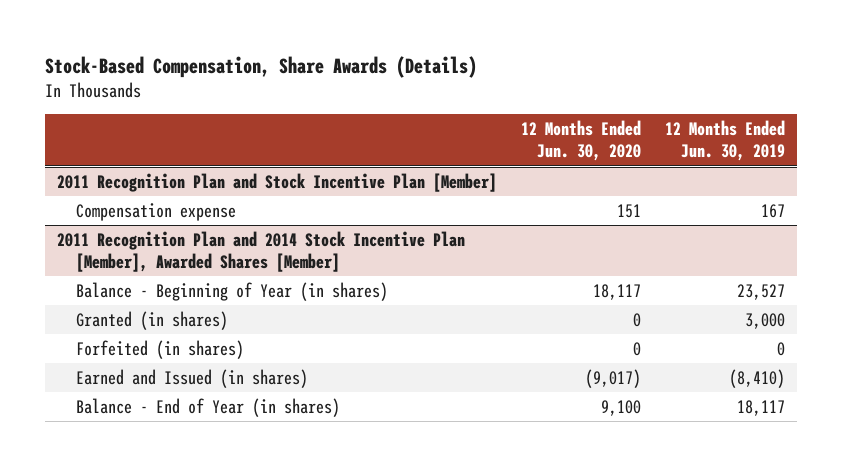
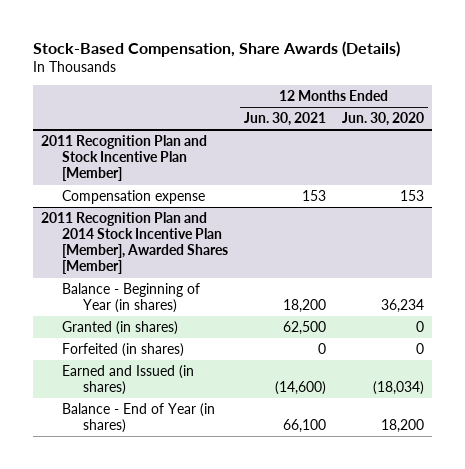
[665,120,786,162] 12 Months Ended Jun. 30, 2019 -> none
none -> [243,111,326,126] Jun. 30, 2021
[617,203,642,218] 151 -> [399,189,424,201] 153
[593,283,642,300] 18,117 -> [380,299,424,314] 36,234
[585,368,642,388] (9,017) -> [372,381,424,396] (18,034)
[601,399,642,416] 9,100 -> [380,419,424,434] 18,200

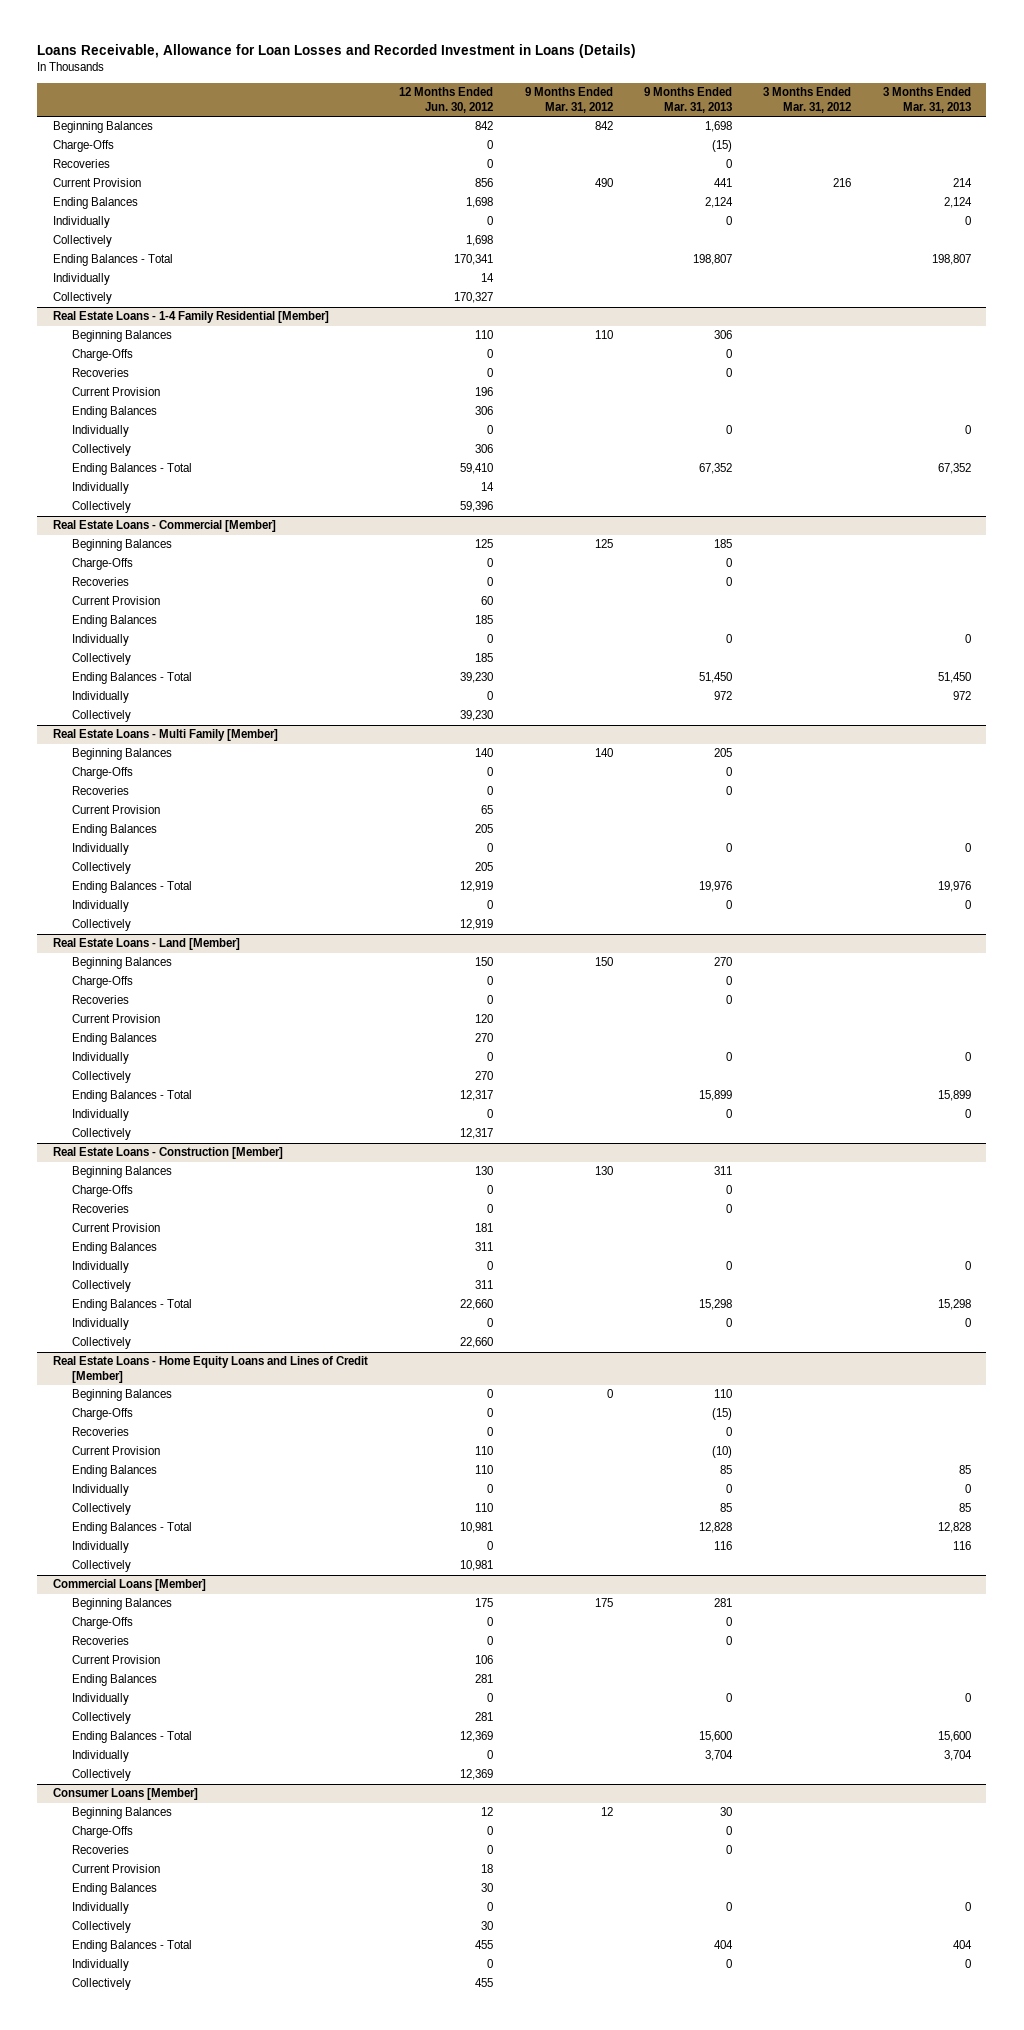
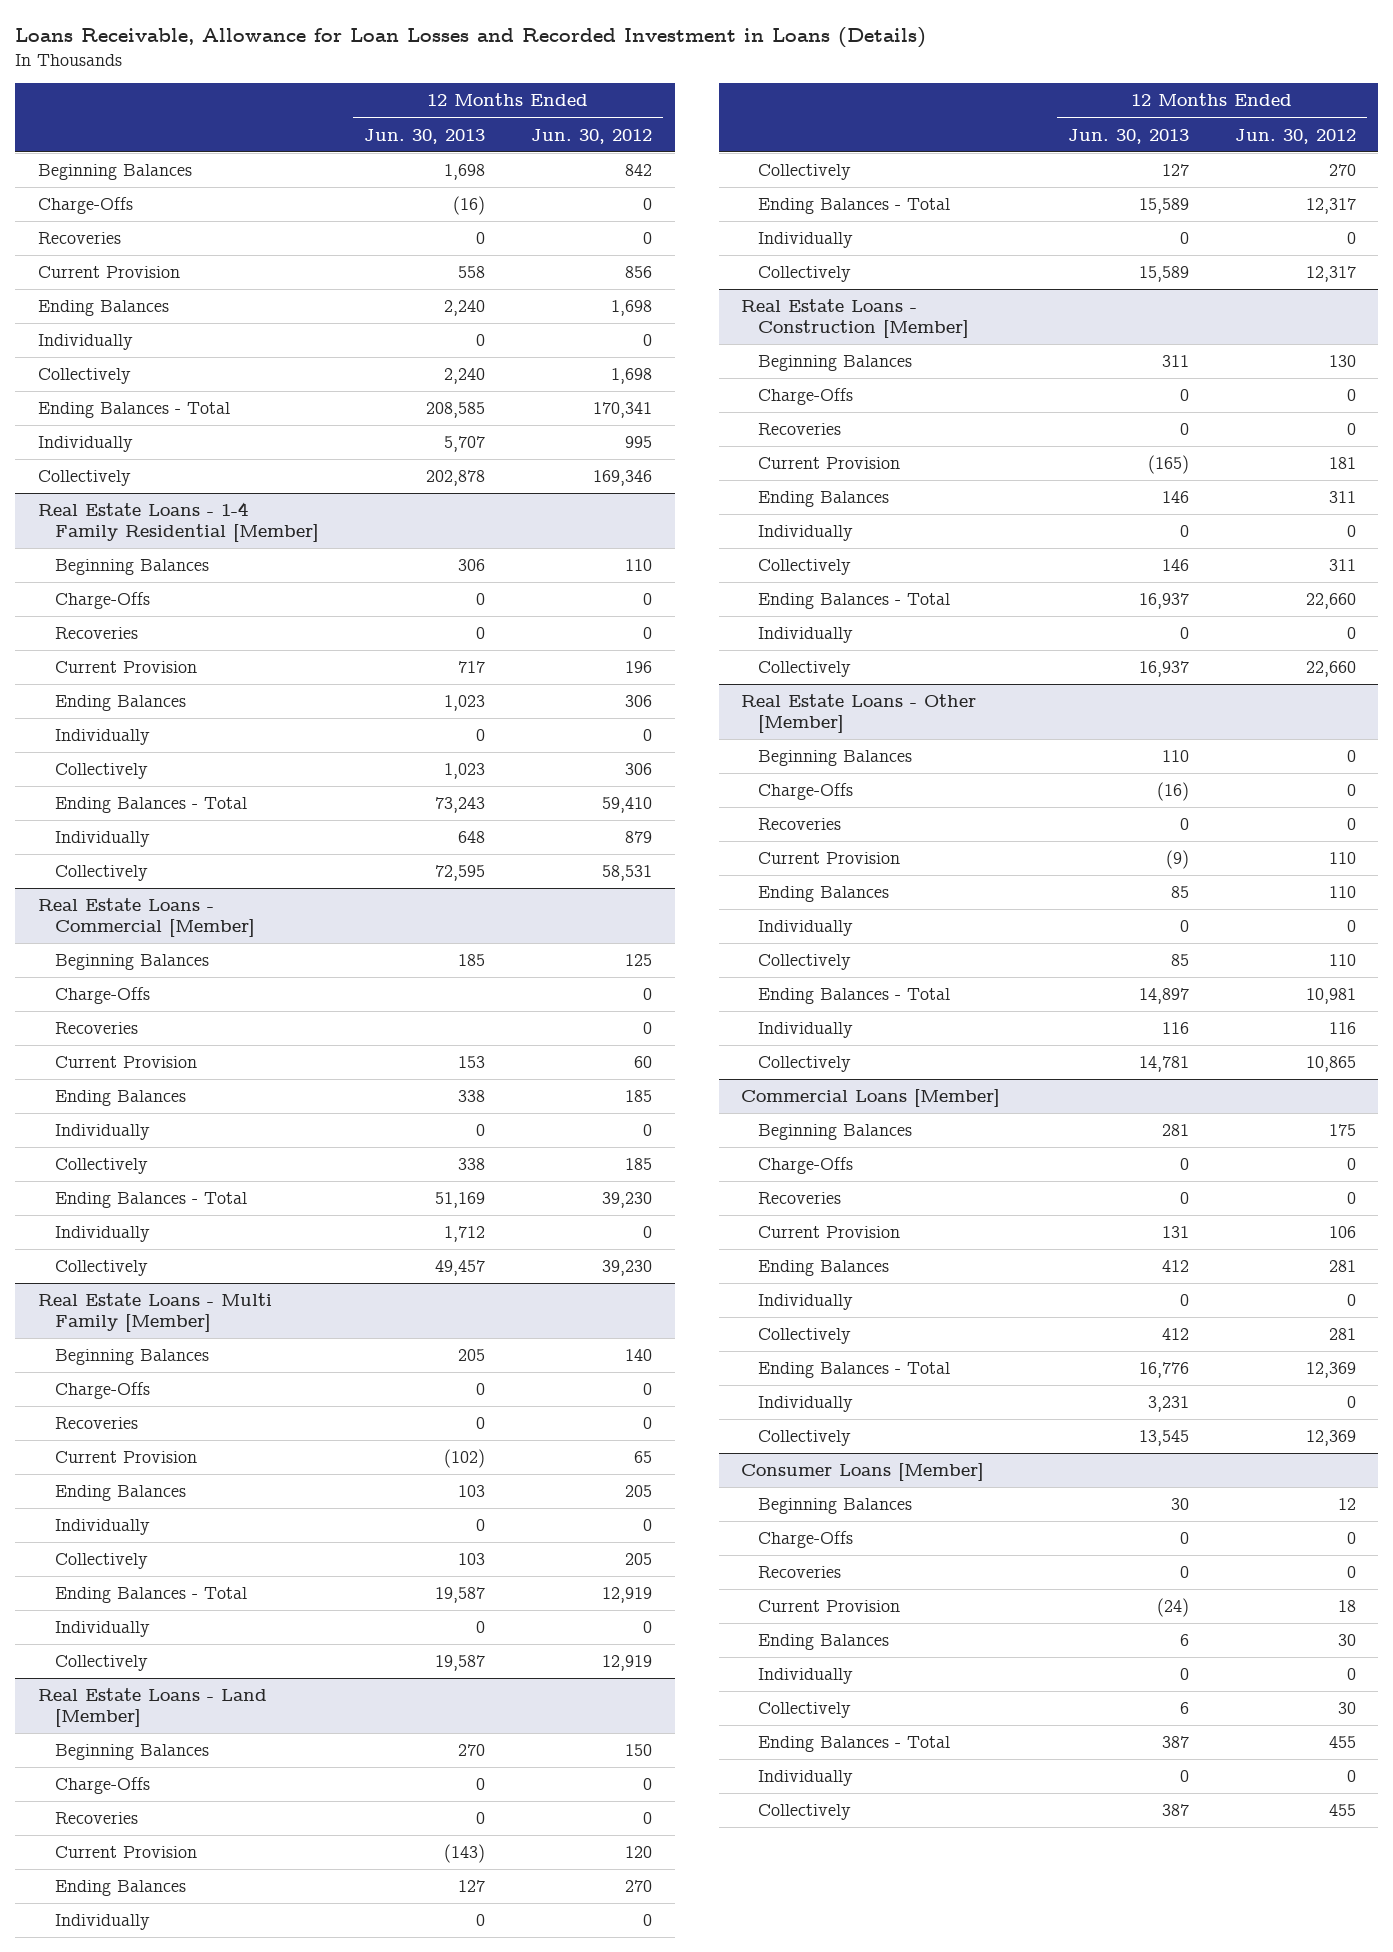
[524,87,613,113] 9 Months Ended Mar. 31, 2012 -> none
[644,87,733,113] 9 Months Ended Mar. 31, 2013 -> none
[763,87,852,113] 3 Months Ended Mar. 31, 2012 -> none
[882,87,971,113] 3 Months Ended Mar. 31, 2013 -> none
none -> [364,128,486,144] Jun. 30, 2013
[481,273,495,283] 14 -> [625,436,653,449] 995
[454,292,494,304] 170,327 -> [593,470,653,487] 169,346
[481,482,495,492] 14 -> [625,831,653,844] 879
[460,501,494,513] 59,396 -> [602,865,653,882] 58,531
[52,1356,368,1384] Real Estate Loans - Home Equity Loans and Lines of Credit [Member] -> none
none -> [741,694,977,733] Real Estate Loans - Other [Member]
[487,1541,494,1551] 0 -> [1328,1022,1356,1035] 116
[460,1560,494,1572] 10,981 -> [1305,1056,1356,1073] 10,865

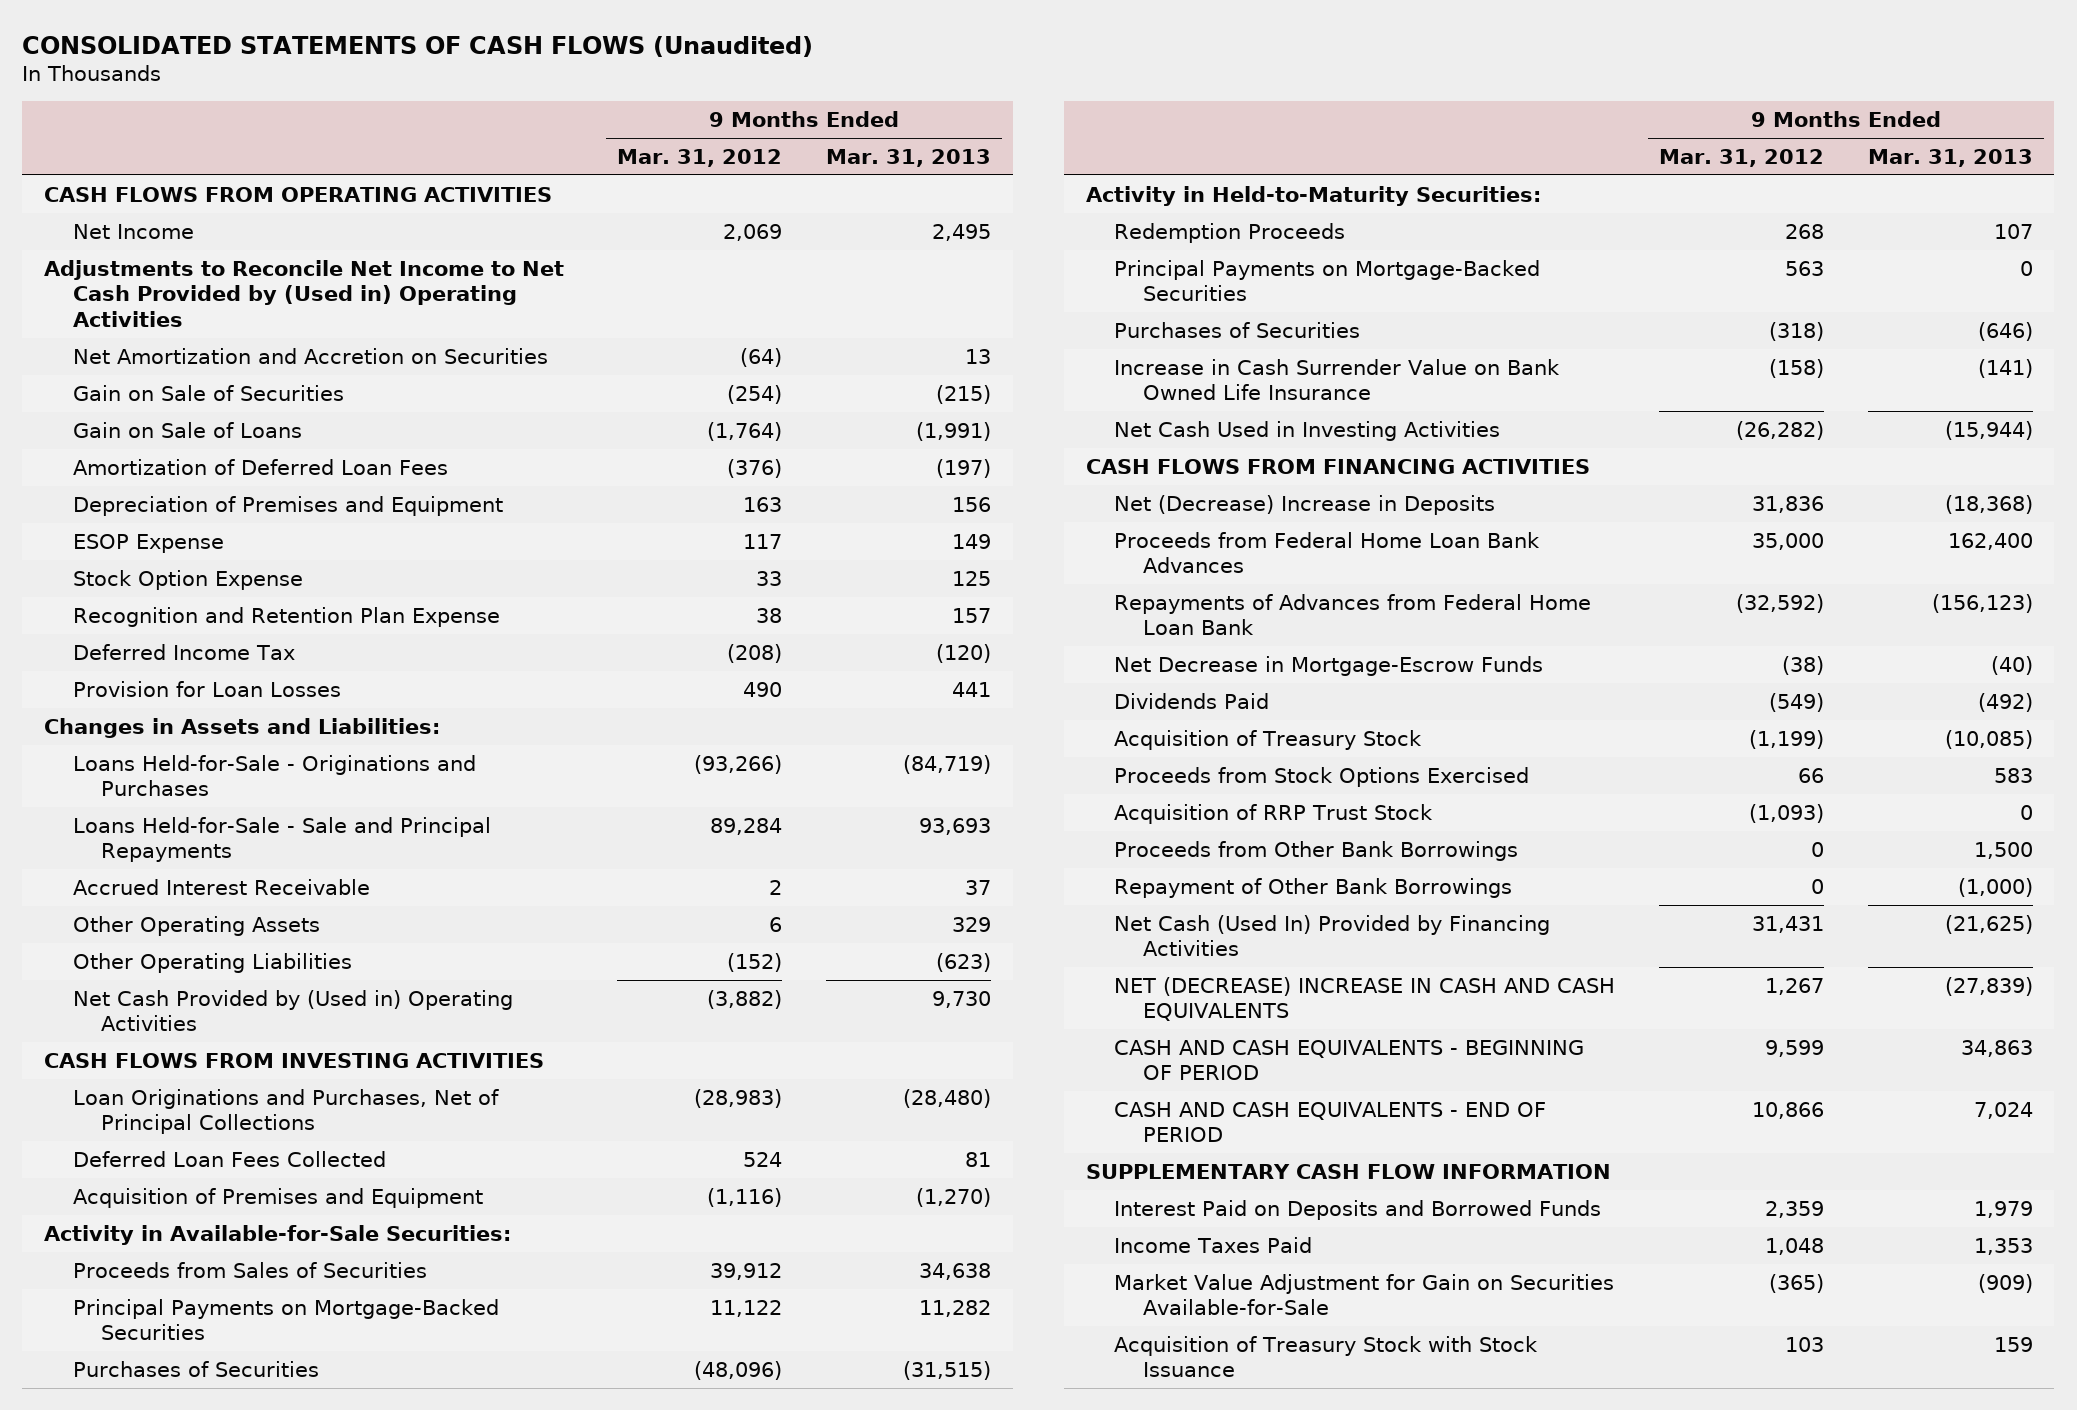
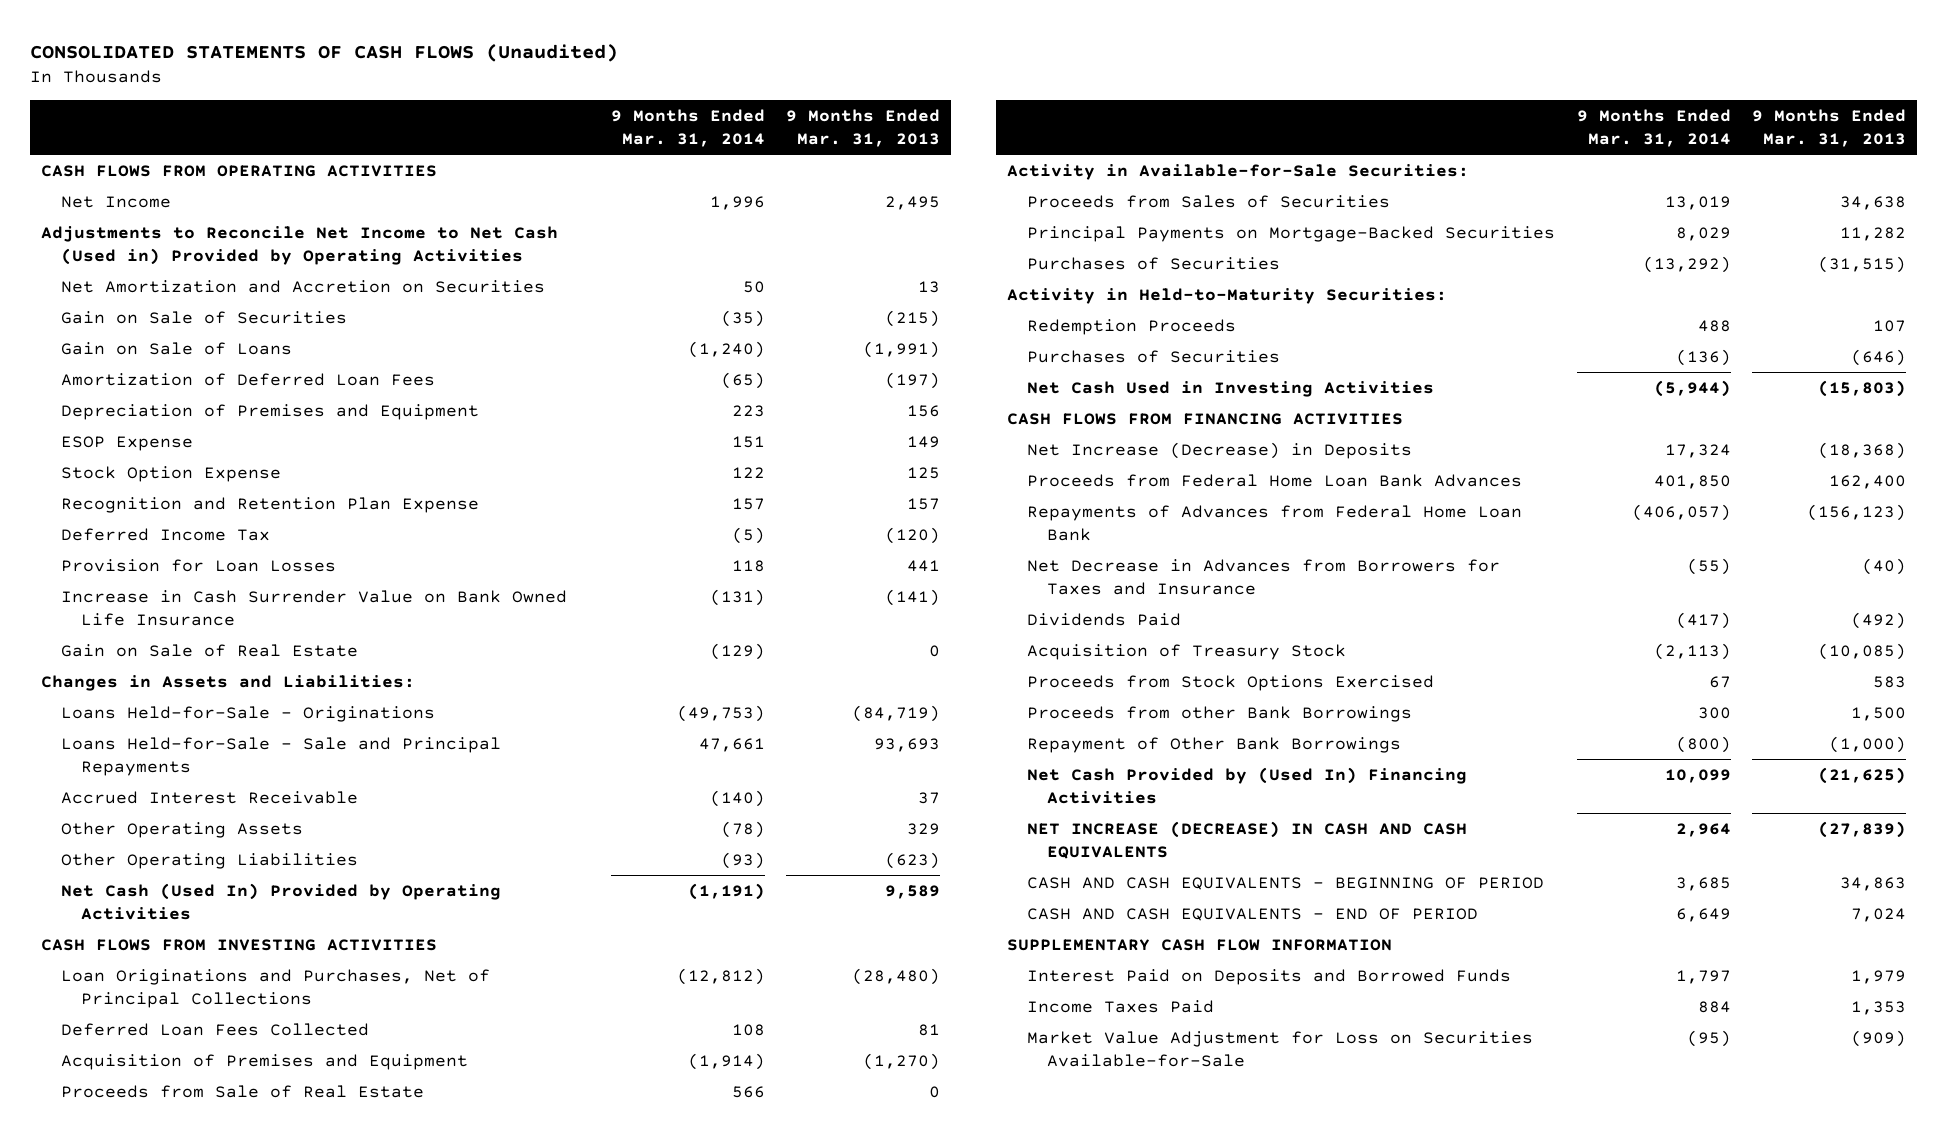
[617,148,783,167] Mar. 31, 2012 -> none
none -> [610,109,765,147] 9 Months Ended Mar. 31, 2014
[43,259,564,327] Adjustments to Reconcile Net Income to Net Cash Provided by (Used in) Operating Activities -> [40,226,558,265] Adjustments to Reconcile Net Income to Net Cash (Used in) Provided by Operating Activities
[1114,358,1561,401] Increase in Cash Surrender Value on Bank Owned Life Insurance -> [61,590,568,626] Increase in Cash Surrender Value on Bank Owned Life Insurance
none -> [61,644,359,658] Gain on Sale of Real Estate
[72,754,476,797] Loans Held-for-Sale - Originations and Purchases -> [61,706,436,723] Loans Held-for-Sale - Originations
[72,989,513,1032] Net Cash Provided by (Used in) Operating Activities -> [61,883,502,920] Net Cash (Used In) Provided by Operating Activities
[932,990,992,1008] 9,730 -> [885,885,941,900] 9,589
none -> [61,1085,425,1099] Proceeds from Sale of Real Estate
[1114,259,1541,302] Principal Payments on Mortgage-Backed Securities -> none
[1944,420,2033,440] (15,944) -> [1818,380,1907,398] (15,803)
[1114,494,1496,515] Net (Decrease) Increase in Deposits -> [1027,442,1413,460] Net Increase (Decrease) in Deposits
[1114,655,1544,676] Net Decrease in Mortgage-Escrow Funds -> [1027,559,1501,595] Net Decrease in Advances from Borrowers for Taxes and Insurance
[1114,803,1434,824] Acquisition of RRP Trust Stock -> none
[1114,840,1519,861] Proceeds from Other Bank Borrowings -> [1027,706,1413,723] Proceeds from other Bank Borrowings
[1114,914,1551,957] Net Cash (Used In) Provided by Financing Activities -> [1027,767,1468,804] Net Cash Provided by (Used In) Financing Activities
[1114,976,1616,1022] NET (DECREASE) INCREASE IN CASH AND CASH EQUIVALENTS -> [1027,821,1468,859] NET INCREASE (DECREASE) IN CASH AND CASH EQUIVALENTS
[1114,1335,1539,1378] Acquisition of Treasury Stock with Stock Issuance -> none
[1114,1273,1615,1316] Market Value Adjustment for Gain on Securities Available-for-Sale -> [1027,1031,1534,1067] Market Value Adjustment for Loss on Securities Available-for-Sale

